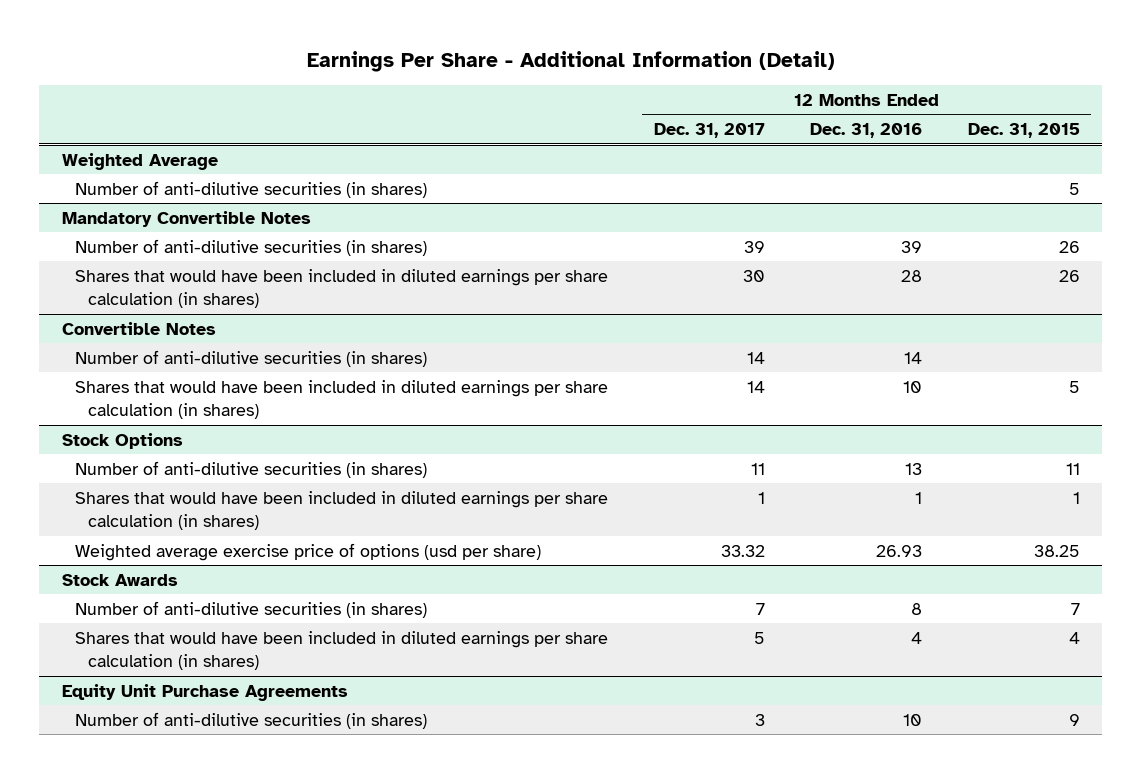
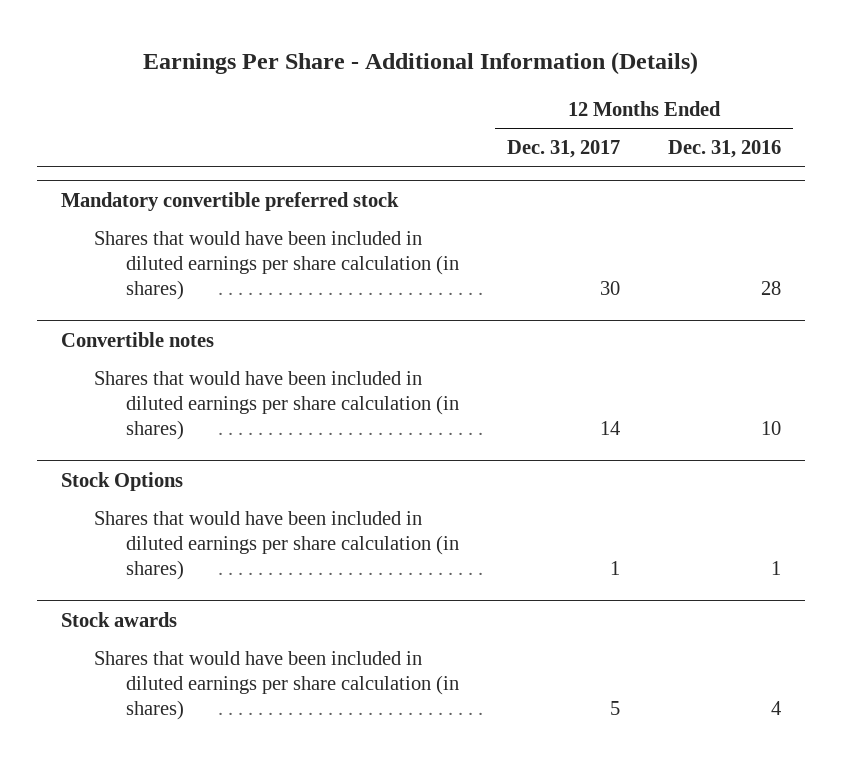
[306,50,835,72] Earnings Per Share - Additional Information (Detail) -> [142,52,698,76] Earnings Per Share - Additional Information (Details)
[967,122,1080,138] Dec. 31, 2015 -> none
[61,152,218,170] Weighted Average -> none
[75,180,428,198] Number of anti-dilutive securities (in shares) -> none
[75,238,428,256] Number of anti-dilutive securities (in shares) -> none
[61,210,311,227] Mandatory Convertible Notes -> [60,191,399,211] Mandatory convertible preferred stock
[75,349,428,367] Number of anti-dilutive securities (in shares) -> none
[61,321,216,335] Convertible Notes -> [60,331,214,347] Convertible notes
[75,460,428,478] Number of anti-dilutive securities (in shares) -> none
[75,542,542,561] Weighted average exercise price of options (usd per share) -> none
[75,600,428,618] Number of anti-dilutive securities (in shares) -> none
[61,573,178,586] Stock Awards -> [60,611,177,627] Stock awards
[61,683,348,701] Equity Unit Purchase Agreements -> none
[75,711,428,729] Number of anti-dilutive securities (in shares) -> none

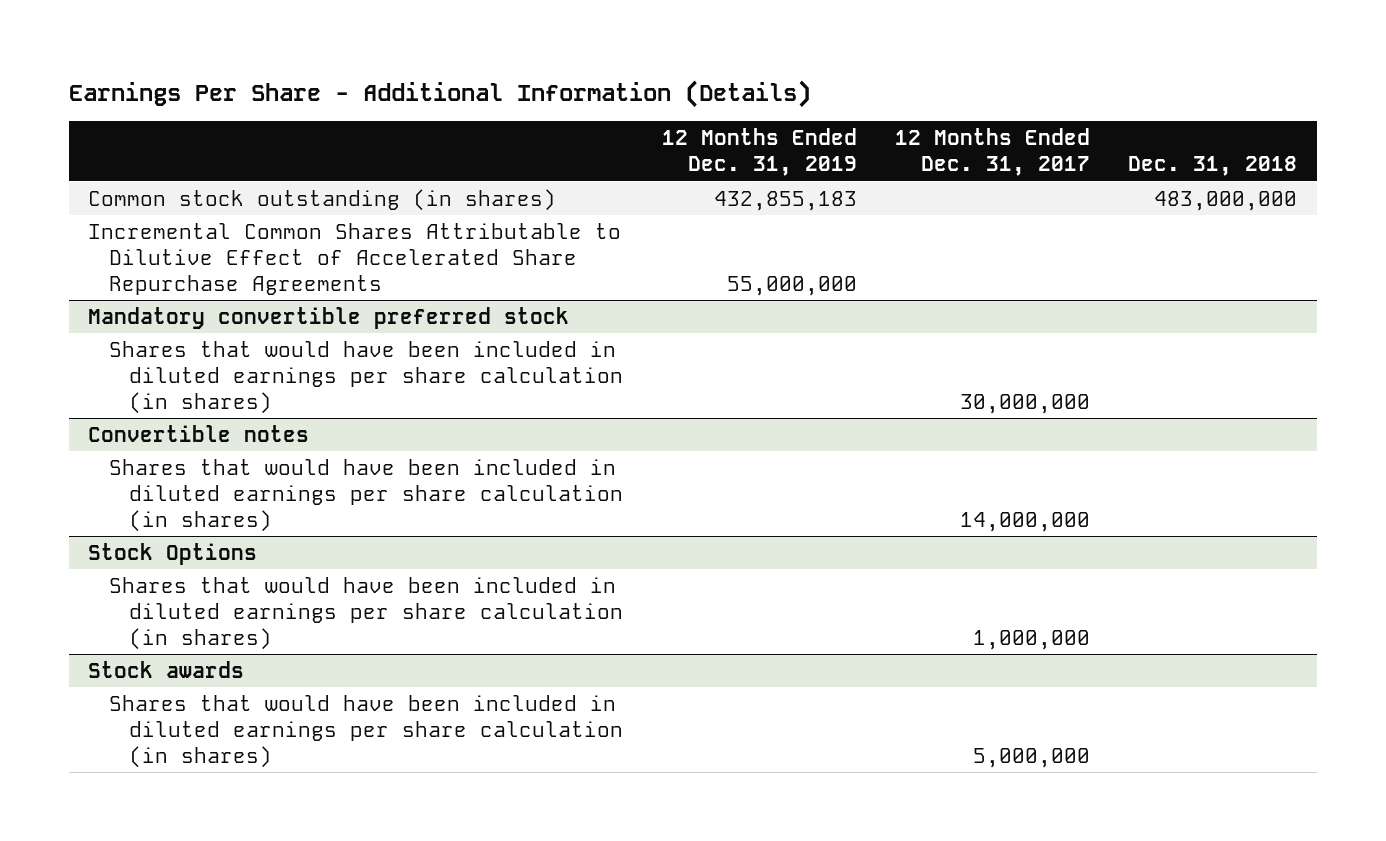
[667,140,781,159] Dec. 31, 2016 -> none
none -> [661,128,857,177] 12 Months Ended Dec. 31, 2019
none -> [1128,156,1298,177] Dec. 31, 2018
none -> [88,188,557,211] Common stock outstanding (in shares)
none -> [88,222,622,296] Incremental Common Shares Attributable to Dilutive Effect of Accelerated Share Repurchase Agreements
[600,281,621,296] 30 -> [960,394,1091,415] 30,000,000
[600,421,621,436] 14 -> [960,512,1091,533] 14,000,000
[610,561,621,576] 1 -> [973,630,1091,651] 1,000,000
[610,701,621,716] 5 -> [973,748,1091,769] 5,000,000

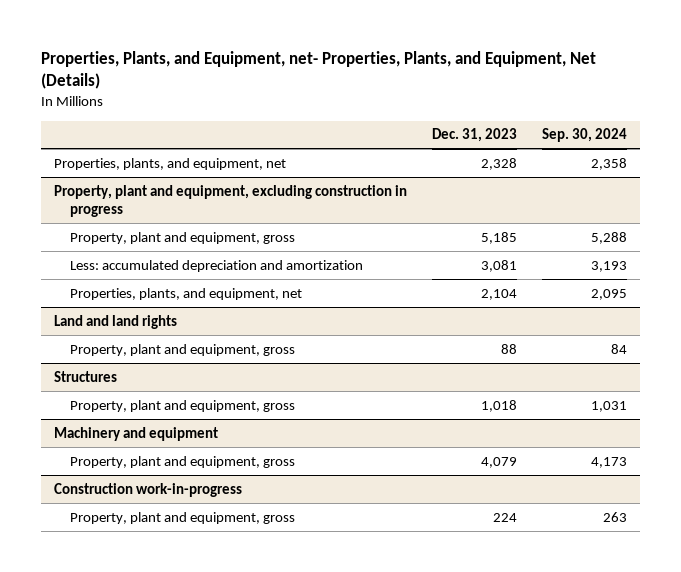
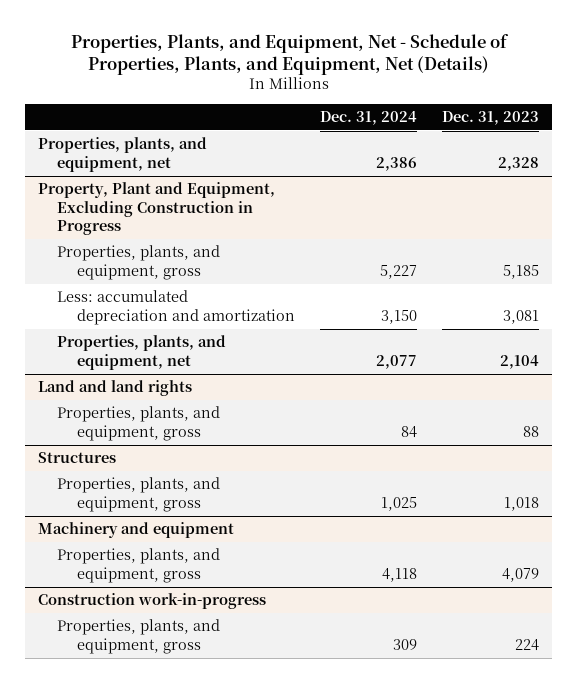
[40,50,596,90] Properties, Plants, and Equipment, net- Properties, Plants, and Equipment, Net (Details) -> [70,33,509,76] Properties, Plants, and Equipment, Net - Schedule of Properties, Plants, and Equipment, Net (Details)
[542,128,628,143] Sep. 30, 2024 -> none
none -> [320,111,418,126] Dec. 31, 2024
[53,184,407,217] Property, plant and equipment, excluding construction in progress -> [38,182,276,236] Property, Plant and Equipment, Excluding Construction in Progress
[69,231,295,244] Property, plant and equipment, gross -> [57,245,221,280] Properties, plants, and equipment, gross
[69,343,295,356] Property, plant and equipment, gross -> [57,406,221,441] Properties, plants, and equipment, gross
[69,399,295,412] Property, plant and equipment, gross -> [57,477,221,512] Properties, plants, and equipment, gross
[69,455,295,468] Property, plant and equipment, gross -> [57,548,221,583] Properties, plants, and equipment, gross
[69,511,295,524] Property, plant and equipment, gross -> [57,619,221,654] Properties, plants, and equipment, gross

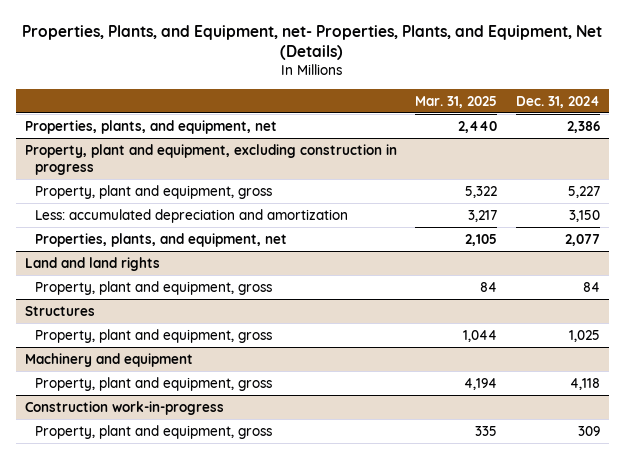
[70,33,509,76] Properties, Plants, and Equipment, Net - Schedule of Properties, Plants, and Equipment, Net (Details) -> [22,24,603,61] Properties, Plants, and Equipment, net- Properties, Plants, and Equipment, Net (Details)
[442,111,540,126] Dec. 31, 2023 -> none
none -> [415,95,498,108] Mar. 31, 2025
[38,182,276,236] Property, Plant and Equipment, Excluding Construction in Progress -> [25,143,398,175] Property, plant and equipment, excluding construction in progress
[57,245,221,280] Properties, plants, and equipment, gross -> [34,184,272,199] Property, plant and equipment, gross
[57,406,221,441] Properties, plants, and equipment, gross -> [34,280,272,295] Property, plant and equipment, gross
[57,477,221,512] Properties, plants, and equipment, gross -> [34,328,272,343] Property, plant and equipment, gross
[57,548,221,583] Properties, plants, and equipment, gross -> [34,376,272,391] Property, plant and equipment, gross
[57,619,221,654] Properties, plants, and equipment, gross -> [34,424,272,439] Property, plant and equipment, gross

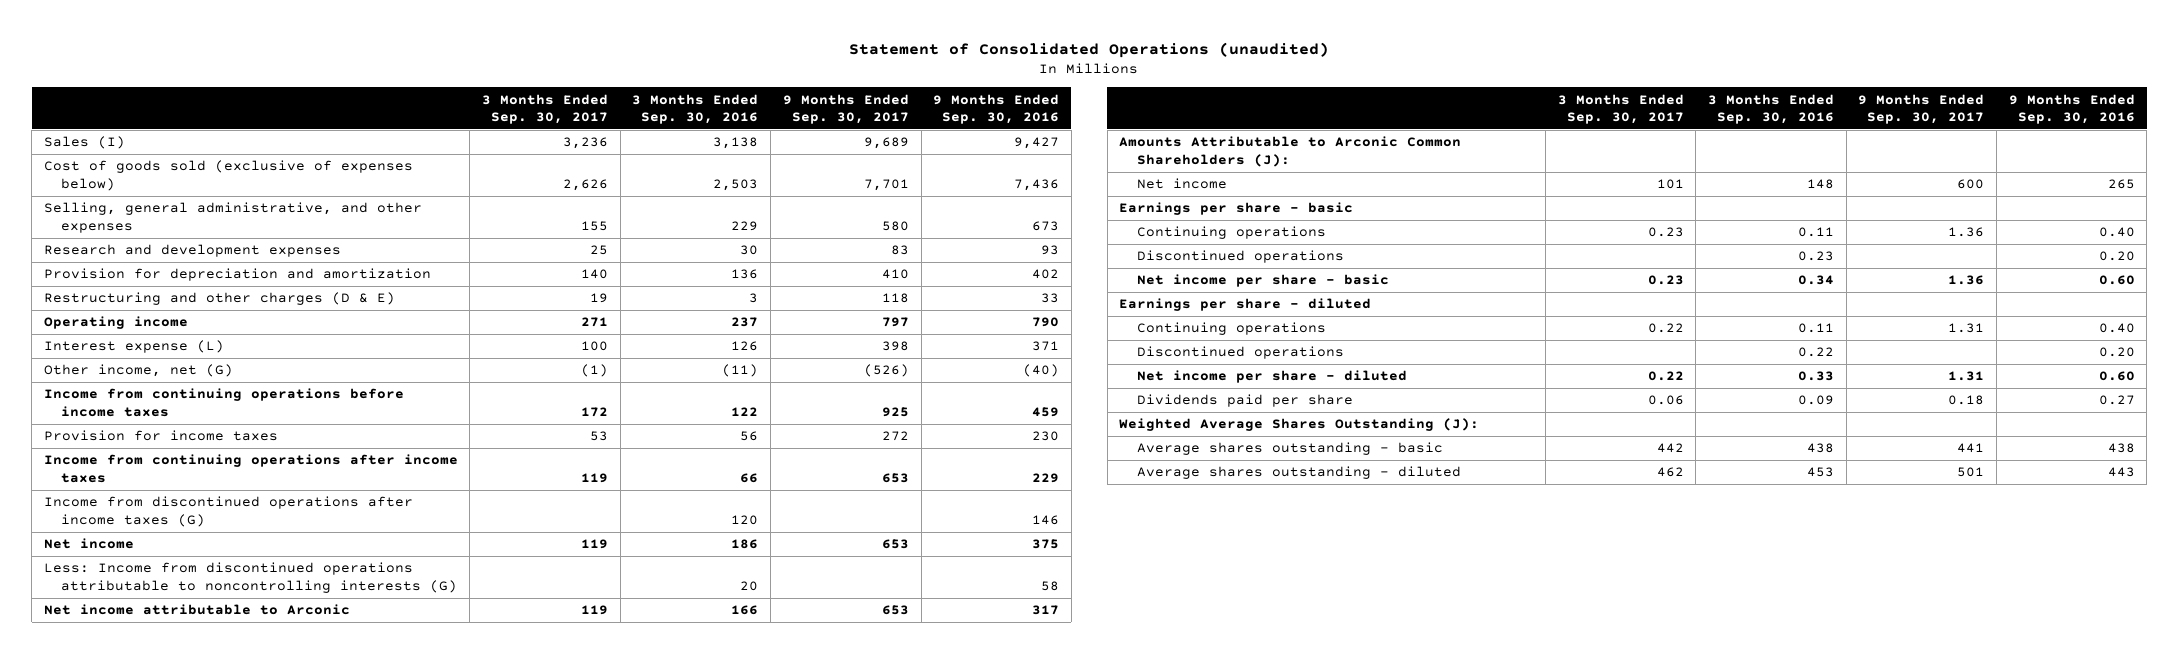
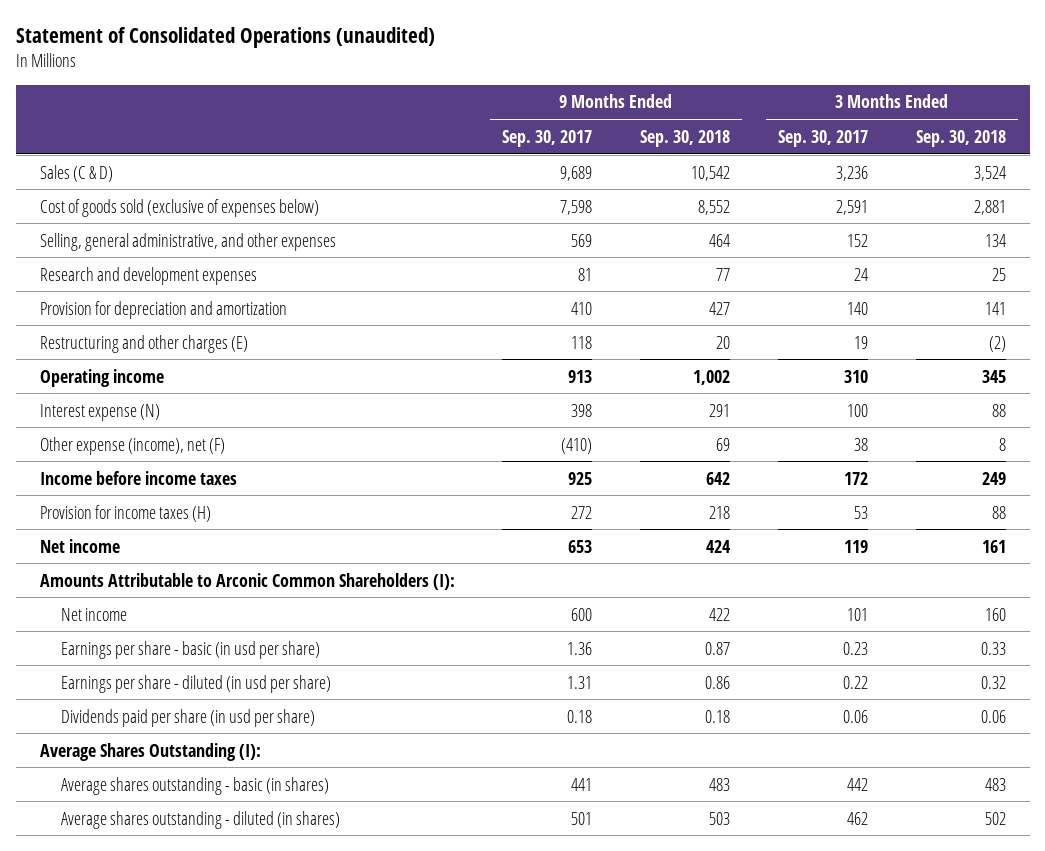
[632,93,759,124] 3 Months Ended Sep. 30, 2016 -> none
[933,93,1060,124] 9 Months Ended Sep. 30, 2016 -> none
none -> [640,129,731,147] Sep. 30, 2018
none -> [915,129,1006,147] Sep. 30, 2018
[43,136,125,150] Sales (I) -> [39,164,113,182] Sales (C & D)
[563,178,609,191] 2,626 -> [836,199,869,215] 2,591
[863,178,909,191] 7,701 -> [560,199,593,215] 7,598
[581,220,609,231] 155 -> [847,233,869,247] 152
[881,220,909,231] 580 -> [571,233,593,247] 569
[590,245,609,256] 25 -> [854,267,869,281] 24
[890,245,909,256] 83 -> [578,267,593,281] 81
[43,454,458,483] Income from continuing operations after income taxes -> none
[43,496,413,527] Income from discontinued operations after income taxes (G) -> none
[43,292,395,306] Restructuring and other charges (D & E) -> [39,334,248,353] Restructuring and other charges (E)
[581,317,609,328] 271 -> [844,369,869,383] 310
[881,317,909,328] 797 -> [568,369,593,383] 913
[43,340,224,354] Interest expense (L) -> [39,403,160,421] Interest expense (N)
[43,364,233,378] Other income, net (G) -> [39,436,225,455] Other expense (income), net (F)
[581,364,609,378] (1) -> [854,437,869,451] 38
[863,364,909,378] (526) -> [561,437,593,454] (410)
[43,388,404,417] Income from continuing operations before income taxes -> [39,470,237,485] Income before income taxes
[43,430,278,442] Provision for income taxes -> [39,504,211,522] Provision for income taxes (H)
[43,562,458,593] Less: Income from discontinued operations attributable to noncontrolling interests (G) -> none
[43,604,350,616] Net income attributable to Arconic -> none
[1119,136,1462,167] Amounts Attributable to Arconic Common Shareholders (J): -> [39,572,455,590] Amounts Attributable to Arconic Common Shareholders (I):
[1119,202,1354,216] Earnings per share - basic -> none
[1136,226,1326,240] Continuing operations -> none
[1136,250,1344,264] Discontinued operations -> none
[1119,298,1372,312] Earnings per share - diluted -> none
[1136,322,1326,336] Continuing operations -> none
[1136,346,1344,360] Discontinued operations -> none
[1136,274,1389,288] Net income per share - basic -> [61,640,321,659] Earnings per share - basic (in usd per share)
[1136,370,1407,384] Net income per share - diluted -> [61,674,332,693] Earnings per share - diluted (in usd per share)
[1136,394,1353,408] Dividends paid per share -> [61,708,316,727] Dividends paid per share (in usd per share)
[1119,418,1480,432] Weighted Average Shares Outstanding (J): -> [39,742,261,761] Average Shares Outstanding (I):
[1136,442,1443,456] Average shares outstanding - basic -> [61,776,330,795] Average shares outstanding - basic (in shares)
[1136,466,1461,480] Average shares outstanding - diluted -> [61,810,341,829] Average shares outstanding - diluted (in shares)

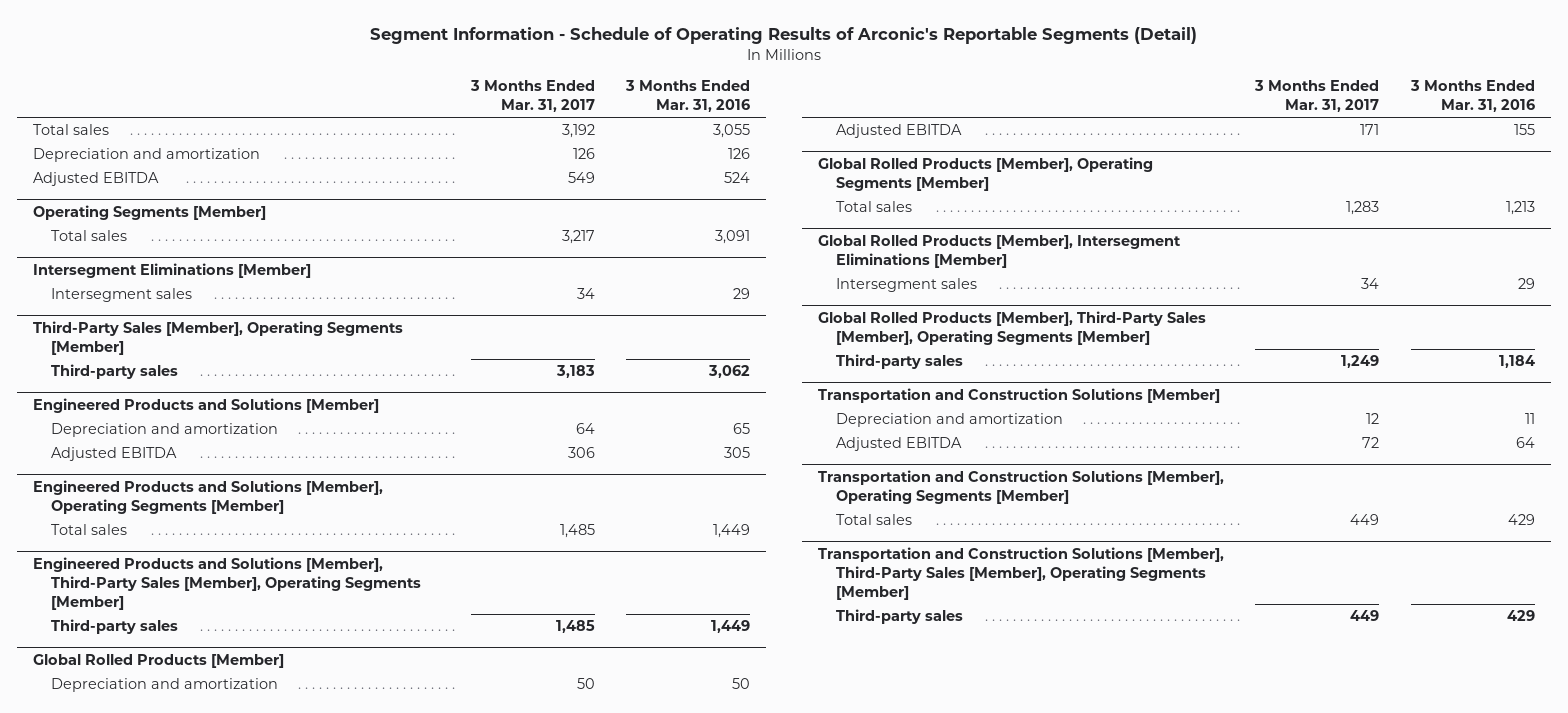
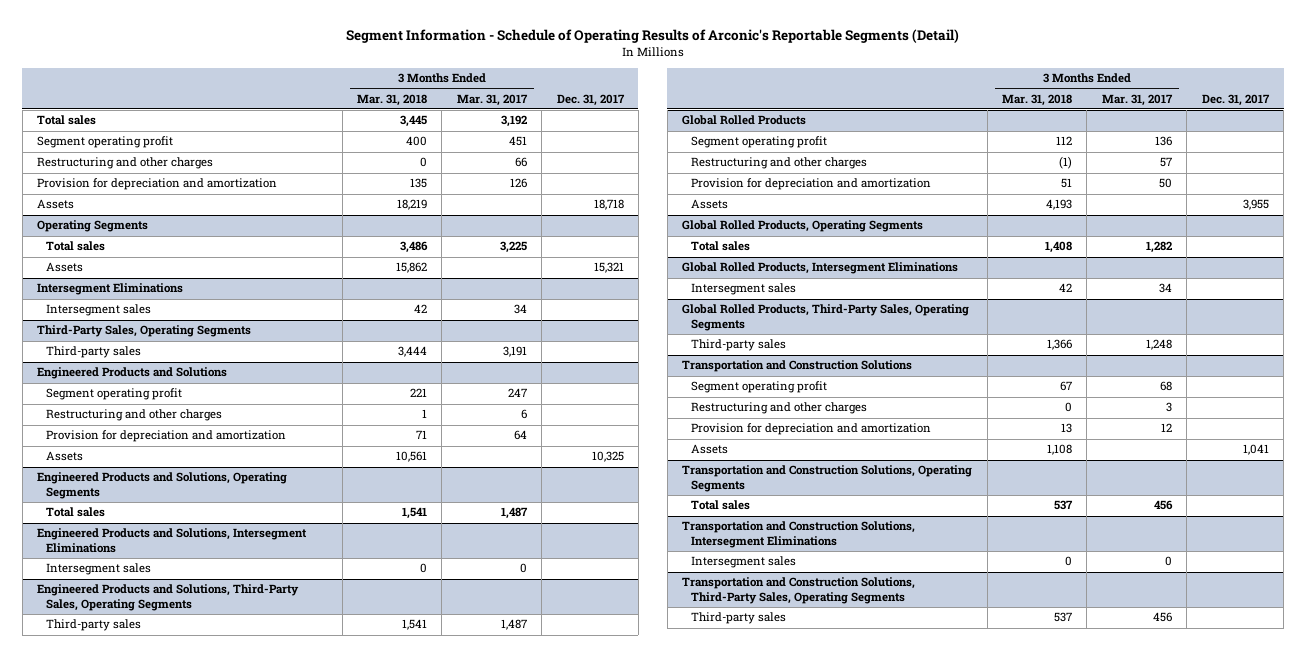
[625,80,751,113] 3 Months Ended Mar. 31, 2016 -> none
none -> [356,93,427,106] Mar. 31, 2018
none -> [556,93,625,106] Dec. 31, 2017
[33,172,160,187] Adjusted EBITDA -> none
none -> [37,136,174,149] Segment operating profit
none -> [37,157,214,170] Restructuring and other charges
[33,148,261,163] Depreciation and amortization -> [37,178,278,191] Provision for depreciation and amortization
none -> [37,199,75,210] Assets
[33,204,267,220] Operating Segments [Member] -> [37,220,149,233] Operating Segments
[561,230,595,245] 3,217 -> [499,241,527,254] 3,225
none -> [46,262,84,273] Assets
[33,262,312,278] Intersegment Eliminations [Member] -> [37,283,184,296] Intersegment Eliminations
[50,447,177,462] Adjusted EBITDA -> none
[835,124,962,139] Adjusted EBITDA -> none
[33,320,404,355] Third-Party Sales [Member], Operating Segments [Member] -> [37,325,252,338] Third-Party Sales, Operating Segments
[555,365,595,379] 3,183 -> [502,346,527,358] 3,191
[33,397,380,413] Engineered Products and Solutions [Member] -> [37,367,228,380] Engineered Products and Solutions
none -> [46,388,183,401] Segment operating profit
none -> [46,409,223,422] Restructuring and other charges
[50,423,278,438] Depreciation and amortization -> [46,430,287,443] Provision for depreciation and amortization
none -> [46,451,84,462] Assets
[33,479,384,514] Engineered Products and Solutions [Member], Operating Segments [Member] -> [37,472,288,500] Engineered Products and Solutions, Operating Segments
[559,524,595,539] 1,485 -> [500,507,528,520] 1,487
none -> [37,528,308,554] Engineered Products and Solutions, Intersegment Eliminations
none -> [46,563,152,576] Intersegment sales
[33,556,421,610] Engineered Products and Solutions [Member], Third-Party Sales [Member], Operating Segments [Member] -> [37,584,300,612] Engineered Products and Solutions, Third-Party Sales, Operating Segments
[555,620,595,634] 1,485 -> [500,619,527,631] 1,487
[33,653,285,668] Global Rolled Products [Member] -> [682,115,807,126] Global Rolled Products
none -> [691,136,828,149] Segment operating profit
none -> [691,157,868,170] Restructuring and other charges
[50,678,278,693] Depreciation and amortization -> [691,178,932,191] Provision for depreciation and amortization
none -> [691,199,729,210] Assets
[817,156,1153,191] Global Rolled Products [Member], Operating Segments [Member] -> [682,220,924,233] Global Rolled Products, Operating Segments
[1346,201,1380,216] 1,283 -> [1145,241,1172,254] 1,282
[817,234,1181,268] Global Rolled Products [Member], Intersegment Eliminations [Member] -> [682,262,959,275] Global Rolled Products, Intersegment Eliminations
[835,437,962,452] Adjusted EBITDA -> none
[817,310,1206,345] Global Rolled Products [Member], Third-Party Sales [Member], Operating Segments [Member] -> [682,304,970,332] Global Rolled Products, Third-Party Sales, Operating Segments
[1341,355,1380,369] 1,249 -> [1145,339,1172,351] 1,248
[817,387,1220,403] Transportation and Construction Solutions [Member] -> [682,360,913,373] Transportation and Construction Solutions
none -> [691,381,828,394] Segment operating profit
none -> [691,402,868,415] Restructuring and other charges
[835,413,1063,428] Depreciation and amortization -> [691,423,932,436] Provision for depreciation and amortization
none -> [691,444,729,455] Assets
[817,469,1224,504] Transportation and Construction Solutions [Member], Operating Segments [Member] -> [682,465,973,493] Transportation and Construction Solutions, Operating Segments
[1350,514,1380,526] 449 -> [1153,500,1173,511] 456
none -> [682,521,916,549] Transportation and Construction Solutions, Intersegment Eliminations
none -> [691,556,797,569] Intersegment sales
[817,546,1224,600] Transportation and Construction Solutions [Member], Third-Party Sales [Member], Operating Segments [Member] -> [682,577,916,605] Transportation and Construction Solutions, Third-Party Sales, Operating Segments
[1350,610,1380,622] 449 -> [1152,612,1172,623] 456

